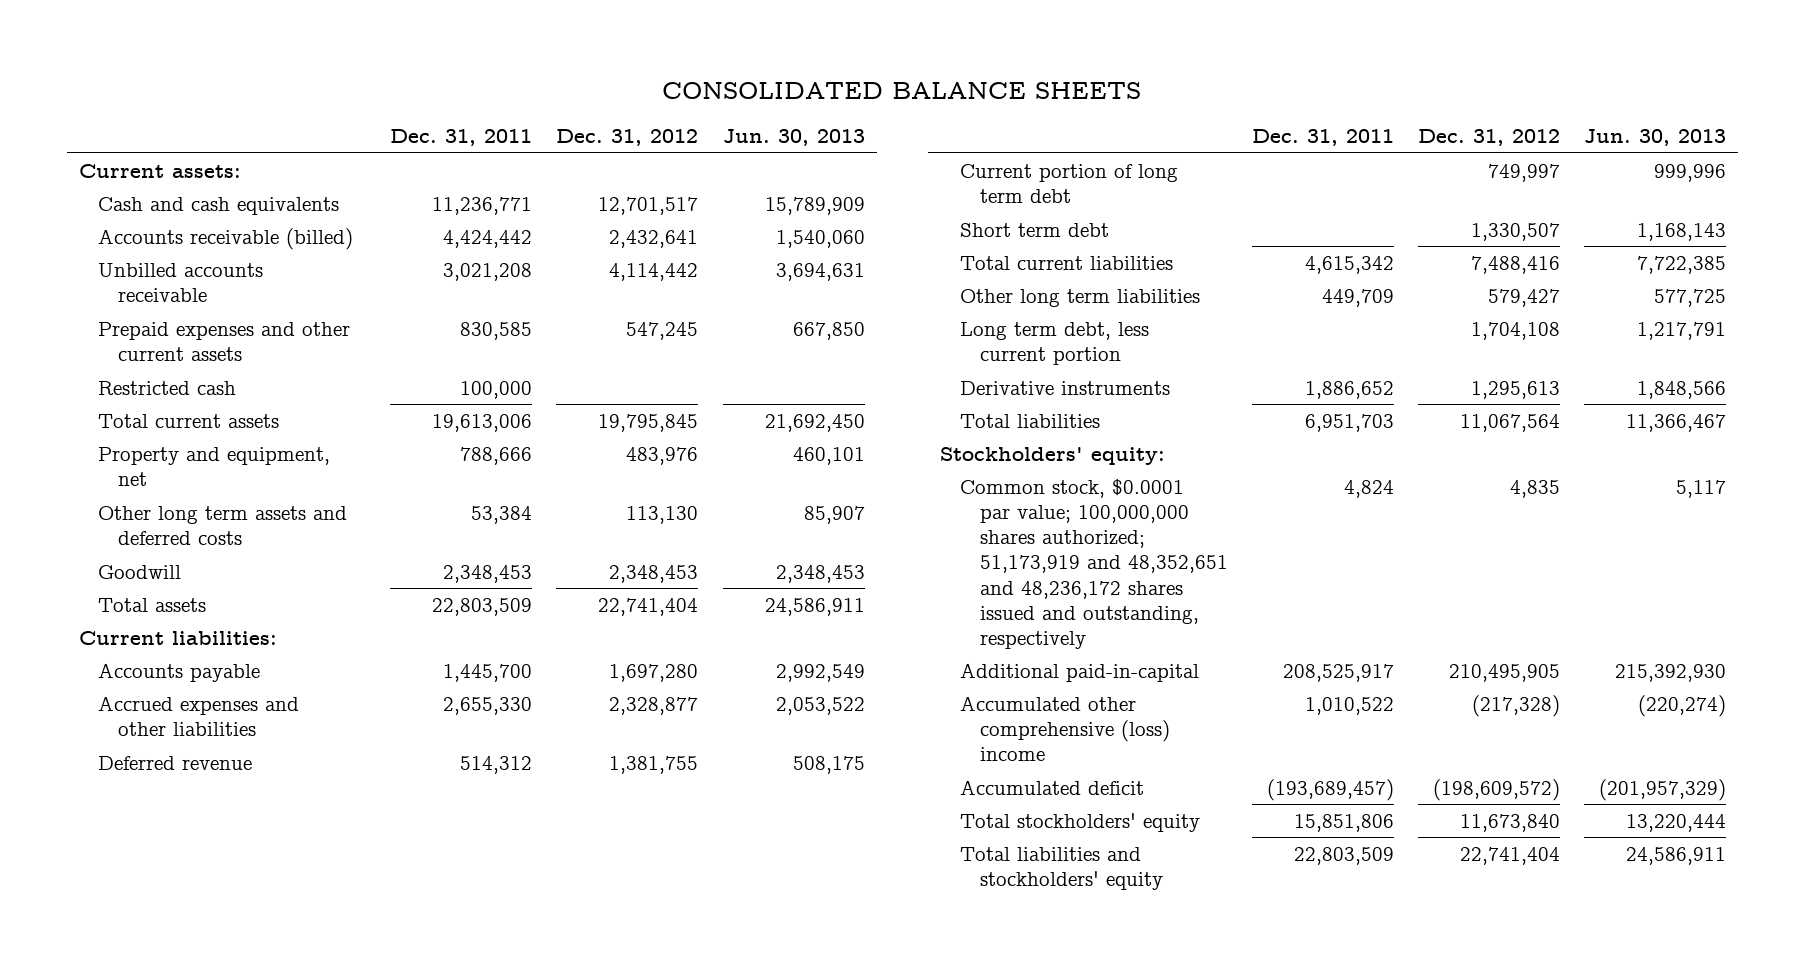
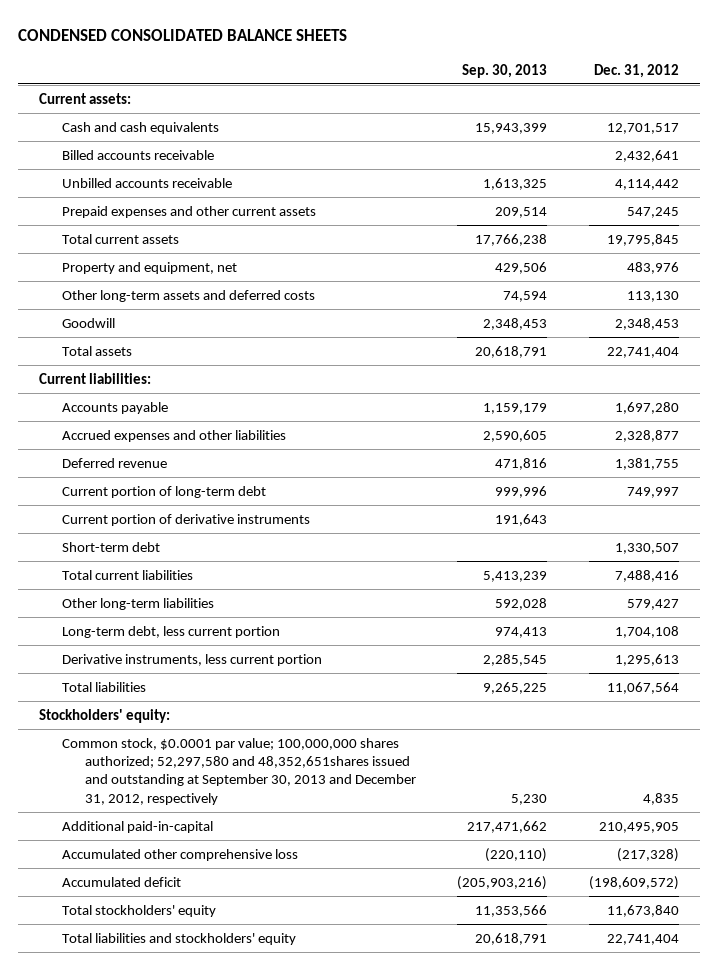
[662,81,1142,99] CONSOLIDATED BALANCE SHEETS -> [18,29,348,42] CONDENSED CONSOLIDATED BALANCE SHEETS
[390,129,533,147] Dec. 31, 2011 -> none
[722,129,865,147] Jun. 30, 2013 -> none
none -> [462,63,548,78] Sep. 30, 2013
[98,227,354,250] Accounts receivable (billed) -> [62,149,215,160] Billed accounts receivable
[98,380,237,395] Restricted cash -> none
[98,505,348,545] Other long term assets and deferred costs -> [62,289,316,302] Other long-term assets and deferred costs
[960,163,1179,203] Current portion of long term debt -> [62,485,267,498] Current portion of long-term debt
none -> [62,513,311,526] Current portion of derivative instruments
[960,222,1110,237] Short term debt -> [62,541,161,552] Short-term debt
[960,288,1201,307] Other long term liabilities -> [62,597,215,610] Other long-term liabilities
[960,321,1150,365] Long term debt, less current portion -> [62,625,281,638] Long-term debt, less current portion
[960,380,1171,395] Derivative instruments -> [62,653,323,666] Derivative instruments, less current portion
[960,478,1228,649] Common stock, $0.0001 par value; 100,000,000 shares authorized; 51,173,919 and 48,352,651 and 48,236,172 shares issued and outstanding, respectively -> [62,737,416,805] Common stock, $0.0001 par value; 100,000,000 shares authorized; 52,297,580 and 48,352,651shares issued and outstanding at September 30, 2013 and December 31, 2012, respectively
[960,695,1170,762] Accumulated other comprehensive (loss) income -> [62,848,299,861] Accumulated other comprehensive loss

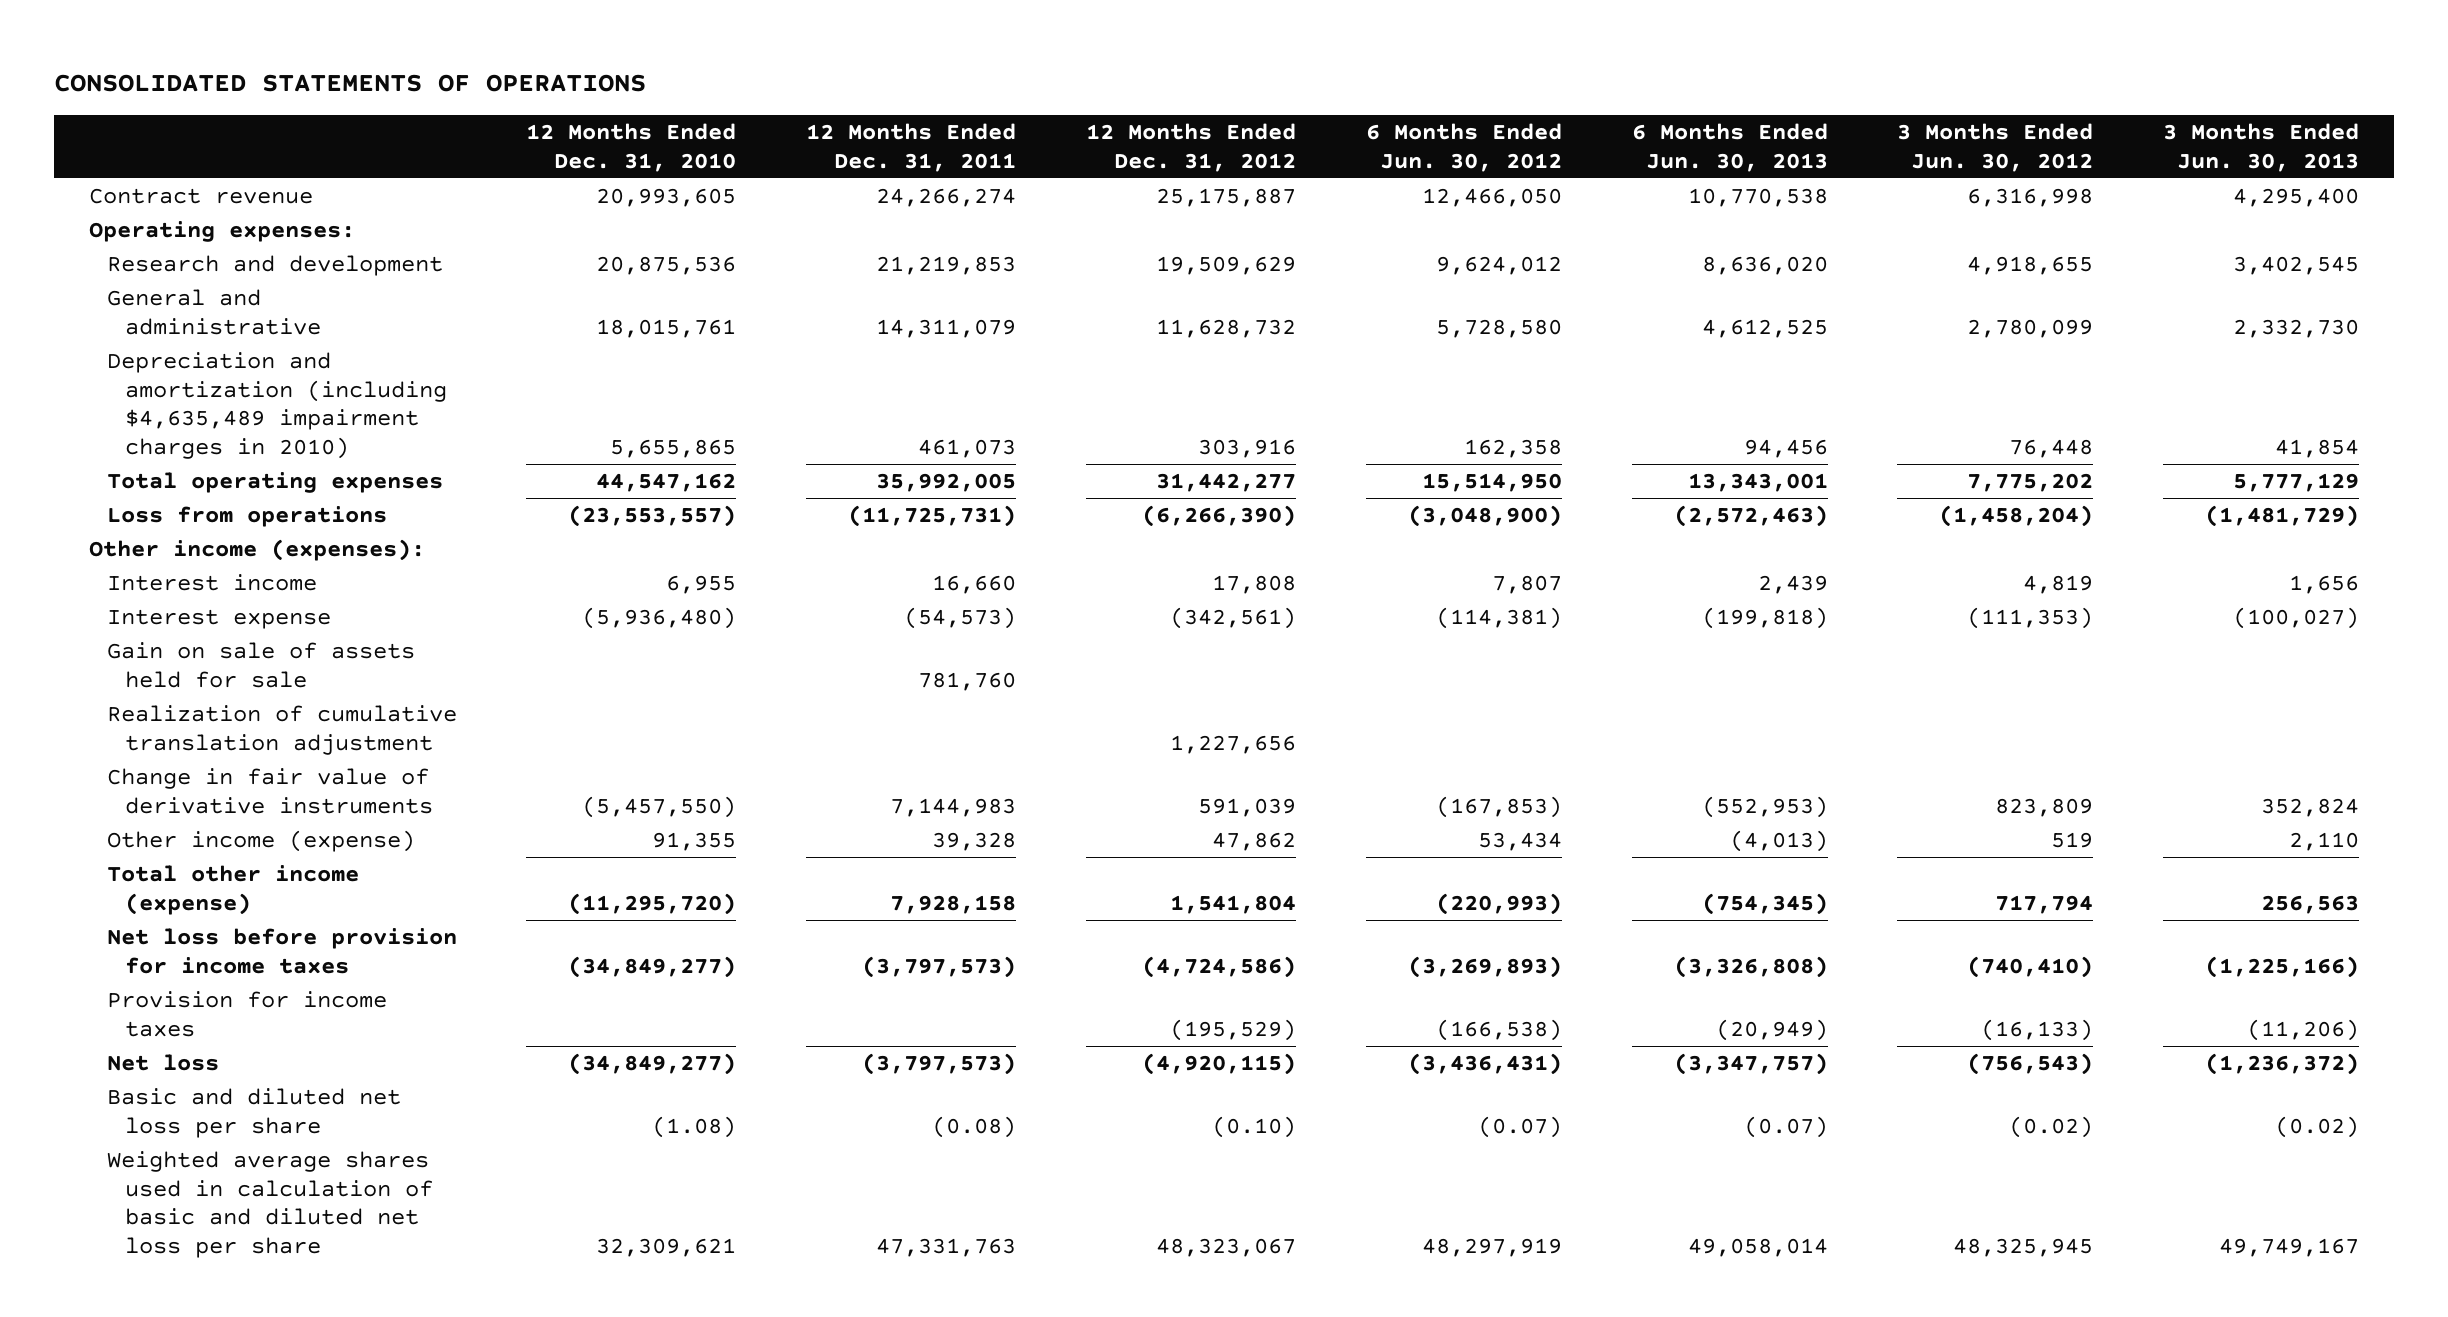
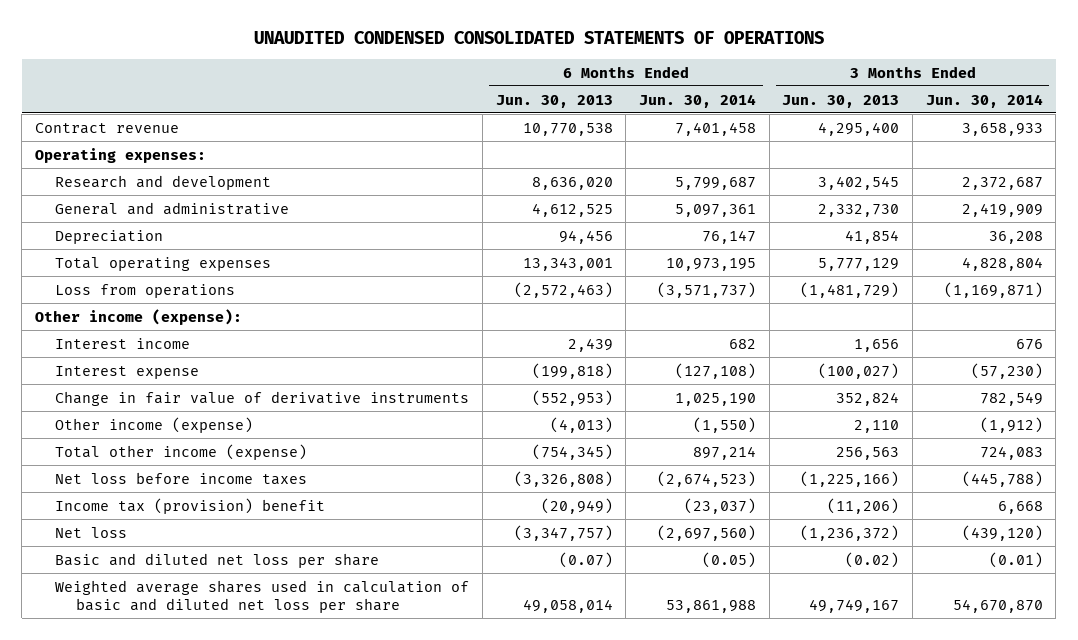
[53,74,646,93] CONSOLIDATED STATEMENTS OF OPERATIONS -> [253,31,824,45] UNAUDITED CONDENSED CONSOLIDATED STATEMENTS OF OPERATIONS
[526,123,737,172] 12 Months Ended Dec. 31, 2010 -> none
[806,123,1017,172] 12 Months Ended Dec. 31, 2011 -> none
[1085,123,1296,172] 12 Months Ended Dec. 31, 2012 -> none
[1365,123,1562,172] 6 Months Ended Jun. 30, 2012 -> none
[1897,123,2094,172] 3 Months Ended Jun. 30, 2012 -> none
none -> [639,93,757,108] Jun. 30, 2014
none -> [925,93,1043,108] Jun. 30, 2014
[106,352,447,459] Depreciation and amortization (including $4,635,489 impairment charges in 2010) -> [55,229,164,244] Depreciation
[88,539,425,562] Other income (expenses): -> [34,308,242,325] Other income (expense):
[106,642,415,688] Gain on sale of assets held for sale -> none
[106,705,457,755] Realization of cumulative translation adjustment -> none
[106,928,457,974] Net loss before provision for income taxes -> [55,471,308,485] Net loss before income taxes
[106,991,387,1037] Provision for income taxes -> [55,497,326,514] Income tax (provision) benefit

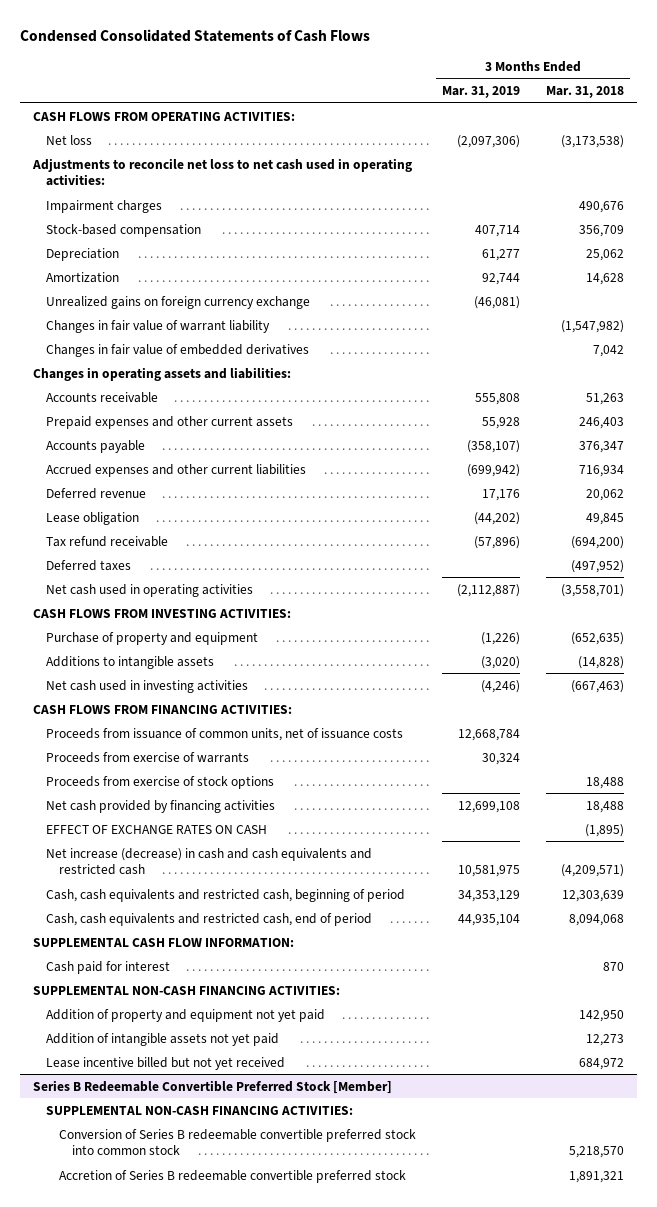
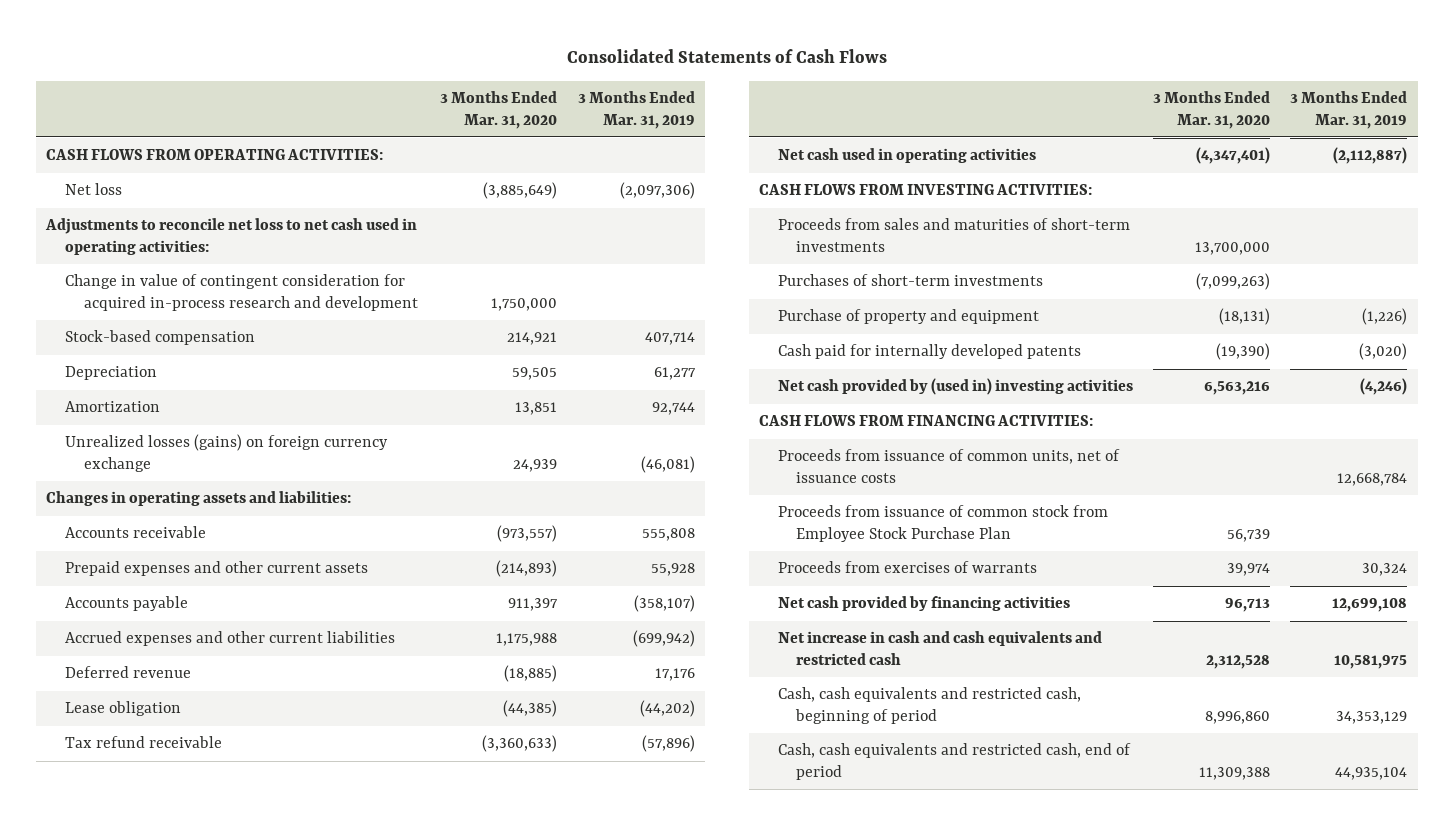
[19,28,370,42] Condensed Consolidated Statements of Cash Flows -> [566,49,887,64] Consolidated Statements of Cash Flows
[545,86,624,99] Mar. 31, 2018 -> none
none -> [440,91,558,129] 3 Months Ended Mar. 31, 2020
[45,199,162,213] Impairment charges -> none
none -> [65,274,418,311] Change in value of contingent consideration for acquired in-process research and development
[45,319,270,333] Changes in fair value of warrant liability -> none
[45,343,309,357] Changes in fair value of embedded derivatives -> none
[45,295,310,309] Unrealized gains on foreign currency exchange -> [65,434,389,472] Unrealized losses (gains) on foreign currency exchange
[45,559,131,571] Deferred taxes -> none
none -> [777,218,1130,252] Proceeds from sales and maturities of short-term investments
none -> [777,274,1043,287] Purchases of short-term investments
[45,655,214,669] Additions to intangible assets -> [777,344,1081,360] Cash paid for internally developed patents
[45,679,248,693] Net cash used in investing activities -> [777,378,1133,396] Net cash provided by (used in) investing activities
[45,775,274,789] Proceeds from exercise of stock options -> none
none -> [777,505,1108,542] Proceeds from issuance of common stock from Employee Stock Purchase Plan
[45,751,249,763] Proceeds from exercise of warrants -> [777,561,1037,574] Proceeds from exercises of warrants
[45,824,267,834] EFFECT OF EXCHANGE RATES ON CASH -> none
[45,847,372,876] Net increase (decrease) in cash and cash equivalents and restricted cash -> [777,631,1102,665] Net increase in cash and cash equivalents and restricted cash
[32,937,294,947] SUPPLEMENTAL CASH FLOW INFORMATION: -> none
[45,960,170,974] Cash paid for interest -> none
[32,985,340,995] SUPPLEMENTAL NON-CASH FINANCING ACTIVITIES: -> none
[45,1008,325,1022] Addition of property and equipment not yet paid -> none
[45,1032,279,1046] Addition of intangible assets not yet paid -> none
[45,1056,285,1070] Lease incentive billed but not yet received -> none
[32,1079,392,1094] Series B Redeemable Convertible Preferred Stock [Member] -> none
[45,1105,353,1115] SUPPLEMENTAL NON-CASH FINANCING ACTIVITIES: -> none
[59,1128,417,1156] Conversion of Series B redeemable convertible preferred stock into common stock -> none
[59,1169,407,1183] Accretion of Series B redeemable convertible preferred stock -> none

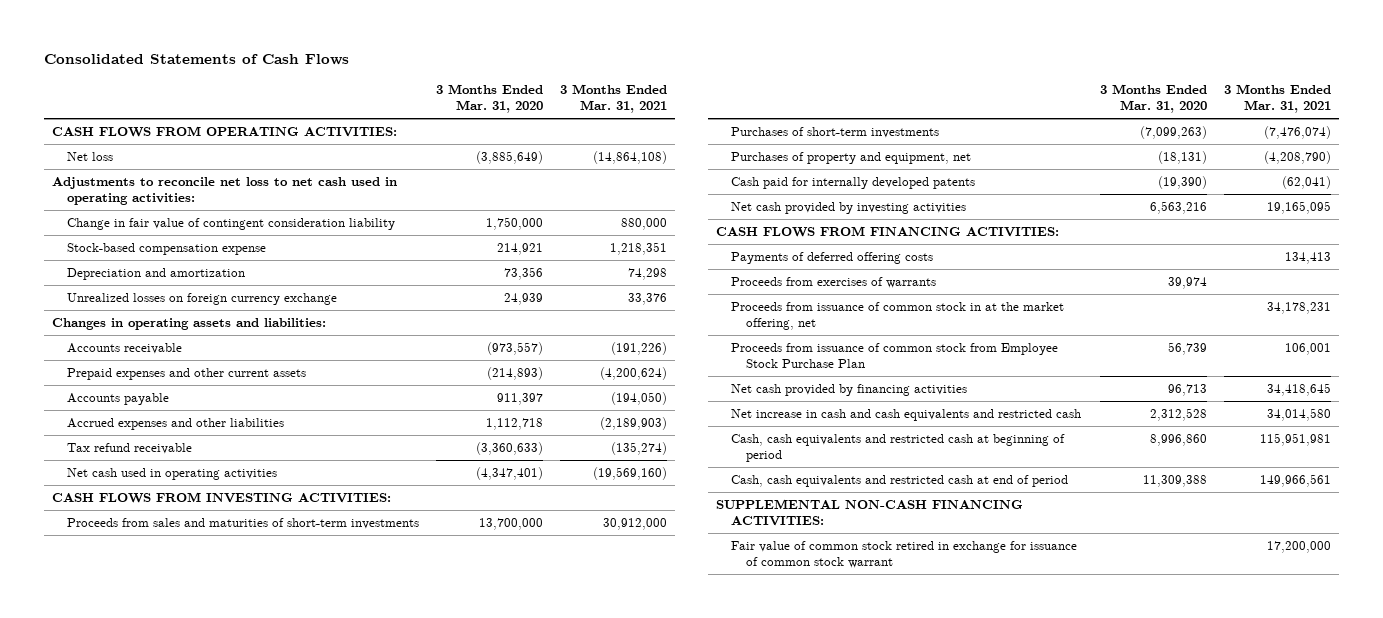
[577,91,695,129] 3 Months Ended Mar. 31, 2019 -> none
none -> [559,84,667,114] 3 Months Ended Mar. 31, 2021
[65,366,158,381] Depreciation -> none
[65,401,161,413] Amortization -> none
[65,274,418,311] Change in value of contingent consideration for acquired in-process research and development -> [67,218,396,231] Change in fair value of contingent consideration liability
[65,330,256,346] Stock-based compensation -> [67,243,267,256] Stock-based compensation expense
none -> [67,268,246,281] Depreciation and amortization
[65,434,389,472] Unrealized losses (gains) on foreign currency exchange -> [67,293,338,306] Unrealized losses on foreign currency exchange
[65,666,192,679] Deferred revenue -> none
[65,701,182,717] Lease obligation -> none
[65,631,396,647] Accrued expenses and other current liabilities -> [67,418,285,431] Accrued expenses and other liabilities
[496,633,558,647] 1,175,988 -> [486,418,544,431] 1,112,718
[777,309,1039,325] Purchase of property and equipment -> [731,152,972,165] Purchases of property and equipment, net
[777,378,1133,396] Net cash provided by (used in) investing activities -> [731,202,967,215] Net cash provided by investing activities
[777,449,1120,483] Proceeds from issuance of common units, net of issuance costs -> none
none -> [731,252,934,265] Payments of deferred offering costs
none -> [731,302,1065,330] Proceeds from issuance of common stock in at the market offering, net
[777,505,1108,542] Proceeds from issuance of common stock from Employee Stock Purchase Plan -> [731,343,1059,368] Proceeds from issuance of common stock from Employee Stock Purchase Plan
[777,687,1081,724] Cash, cash equivalents and restricted cash, beginning of period -> [731,434,1066,462] Cash, cash equivalents and restricted cash at beginning of period
[777,743,1131,780] Cash, cash equivalents and restricted cash, end of period -> [731,475,1069,488] Cash, cash equivalents and restricted cash at end of period
none -> [716,499,1024,526] SUPPLEMENTAL NON-CASH FINANCING ACTIVITIES:
none -> [731,541,1078,568] Fair value of common stock retired in exchange for issuance of common stock warrant

